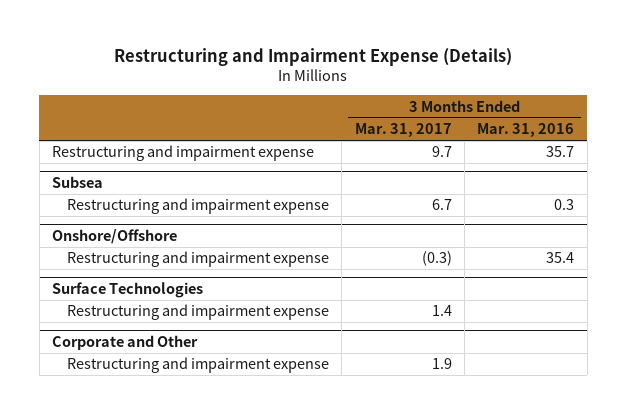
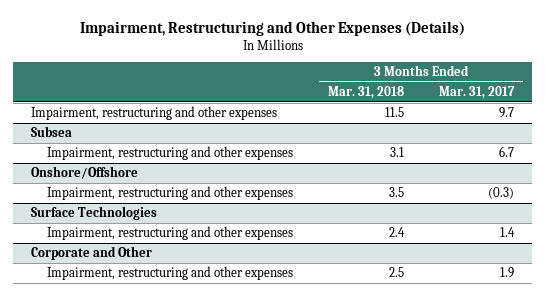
[114,47,513,66] Restructuring and Impairment Expense (Details) -> [79,20,465,36] Impairment, Restructuring and Other Expenses (Details)
[477,123,575,138] Mar. 31, 2016 -> none
none -> [328,85,405,99] Mar. 31, 2018
[52,145,315,162] Restructuring and impairment expense -> [30,106,277,121] Impairment, restructuring and other expenses
[66,198,329,215] Restructuring and impairment expense -> [46,146,293,161] Impairment, restructuring and other expenses
[66,251,329,268] Restructuring and impairment expense -> [46,186,293,201] Impairment, restructuring and other expenses
[66,304,329,321] Restructuring and impairment expense -> [46,226,293,241] Impairment, restructuring and other expenses
[66,357,329,374] Restructuring and impairment expense -> [46,266,293,281] Impairment, restructuring and other expenses

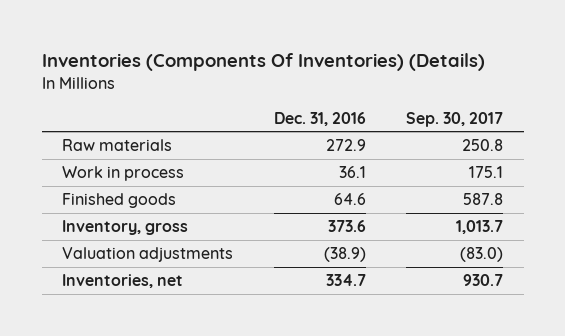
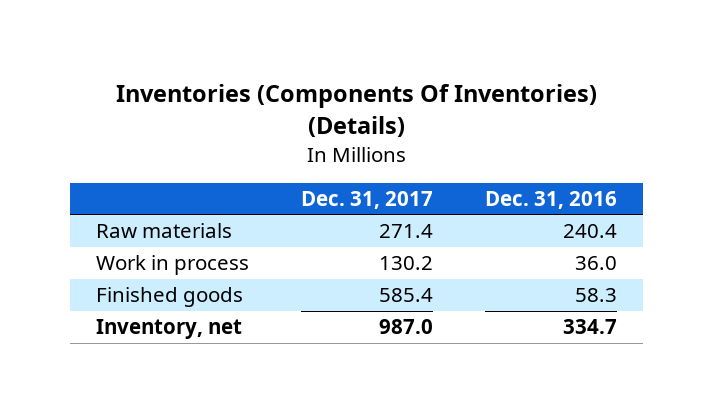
[406,111,504,127] Sep. 30, 2017 -> none
none -> [301,191,434,210] Dec. 31, 2017
[61,220,188,236] Inventory, gross -> none
[61,247,233,263] Valuation adjustments -> none
[325,139,366,152] 272.9 -> [562,224,617,239] 240.4
[338,166,366,179] 36.1 -> [574,256,617,271] 36.0
[333,193,366,206] 64.6 -> [574,288,617,303] 58.3
[61,274,183,289] Inventories, net -> [96,319,243,340] Inventory, net

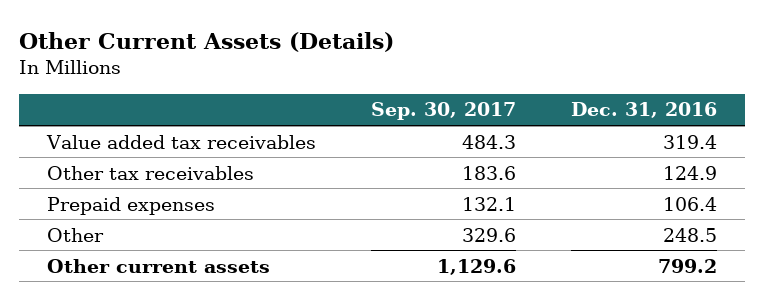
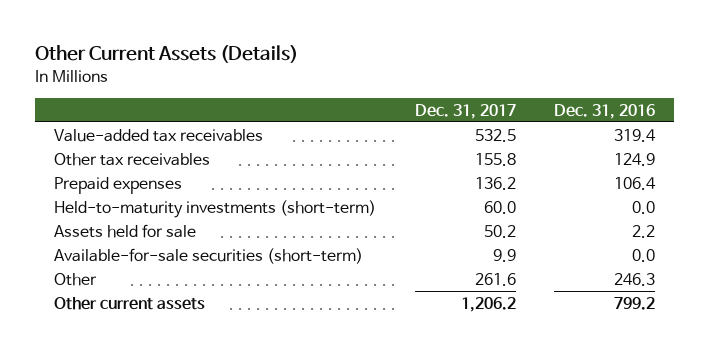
[370,102,516,121] Sep. 30, 2017 -> none
none -> [414,103,516,119] Dec. 31, 2017
[45,134,316,149] Value added tax receivables -> [54,128,264,142] Value-added tax receivables
none -> [54,199,377,218] Held-to-maturity investments (short-term)
none -> [54,223,197,238] Assets held for sale
none -> [54,247,364,264] Available-for-sale securities (short-term)
[663,227,718,242] 248.5 -> [613,272,655,286] 246.3

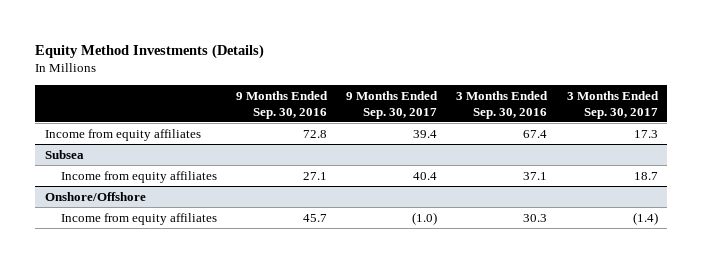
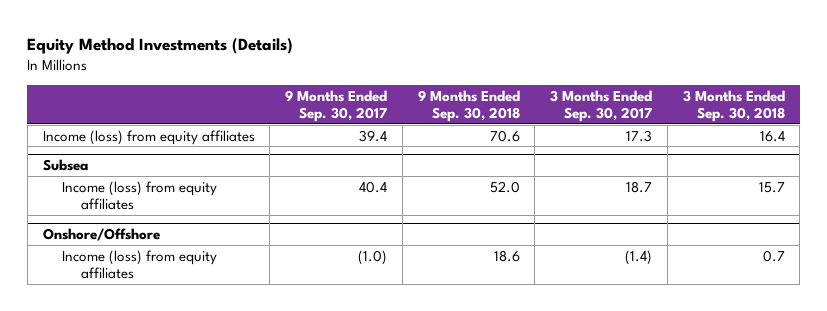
[236,90,329,119] 9 Months Ended Sep. 30, 2016 -> none
[456,90,549,119] 3 Months Ended Sep. 30, 2016 -> none
none -> [417,89,520,123] 9 Months Ended Sep. 30, 2018
none -> [682,89,785,123] 3 Months Ended Sep. 30, 2018
[44,128,201,141] Income from equity affiliates -> [42,129,255,145] Income (loss) from equity affiliates
[60,170,217,183] Income from equity affiliates -> [61,180,217,210] Income (loss) from equity affiliates
[60,212,217,225] Income from equity affiliates -> [61,249,217,279] Income (loss) from equity affiliates

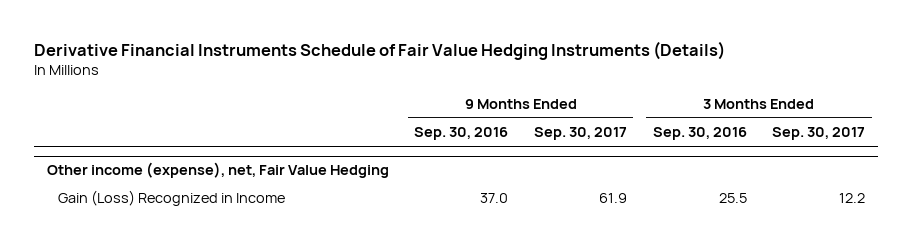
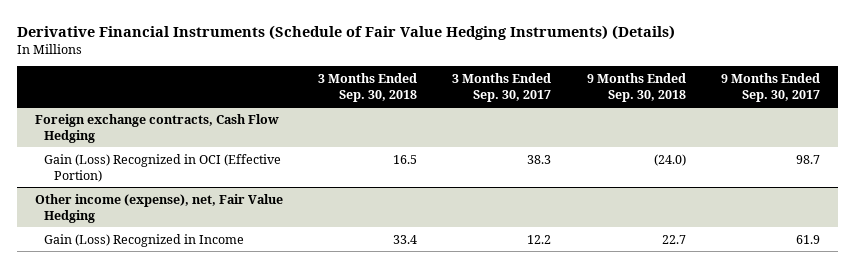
[33,40,725,60] Derivative Financial Instruments Schedule of Fair Value Hedging Instruments (Details) -> [17,24,676,40] Derivative Financial Instruments (Schedule of Fair Value Hedging Instruments) (Details)
[414,127,509,141] Sep. 30, 2016 -> none
[652,127,747,141] Sep. 30, 2016 -> none
none -> [318,72,418,102] 3 Months Ended Sep. 30, 2018
none -> [586,72,686,102] 9 Months Ended Sep. 30, 2018
none -> [34,113,279,143] Foreign exchange contracts, Cash Flow Hedging
none -> [44,153,282,182] Gain (Loss) Recognized in OCI (Effective Portion)

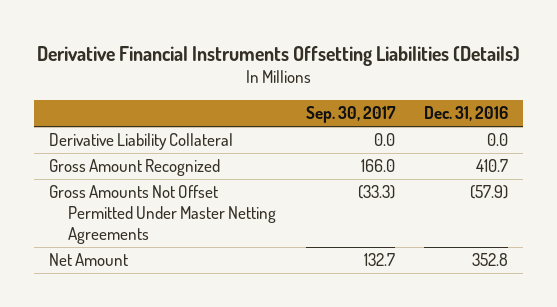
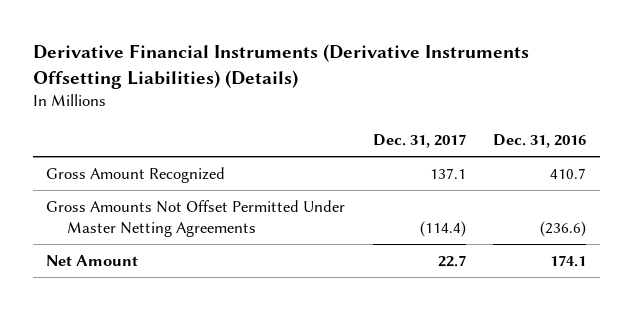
[36,45,520,66] Derivative Financial Instruments Offsetting Liabilities (Details) -> [32,44,529,90] Derivative Financial Instruments (Derivative Instruments Offsetting Liabilities) (Details)
[305,106,396,124] Sep. 30, 2017 -> none
none -> [372,133,466,148] Dec. 31, 2017
[49,133,234,151] Derivative Liability Collateral -> none
[470,185,509,200] (57.9) -> [540,220,587,237] (236.6)
[472,253,509,267] 352.8 -> [550,254,587,267] 174.1

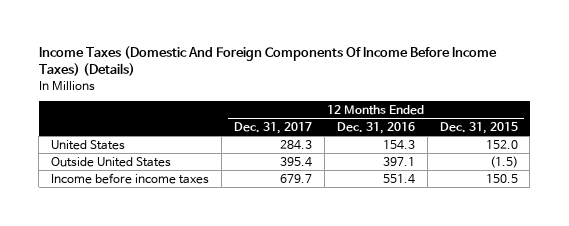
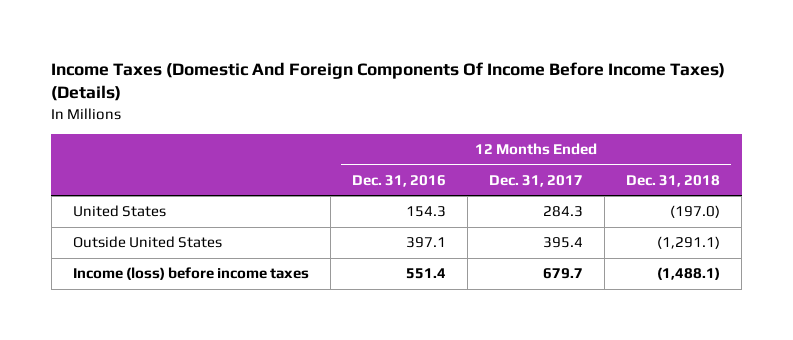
[439,122,518,135] Dec. 31, 2015 -> none
none -> [626,174,721,187] Dec. 31, 2018
[51,172,210,184] Income before income taxes -> [72,267,309,281] Income (loss) before income taxes

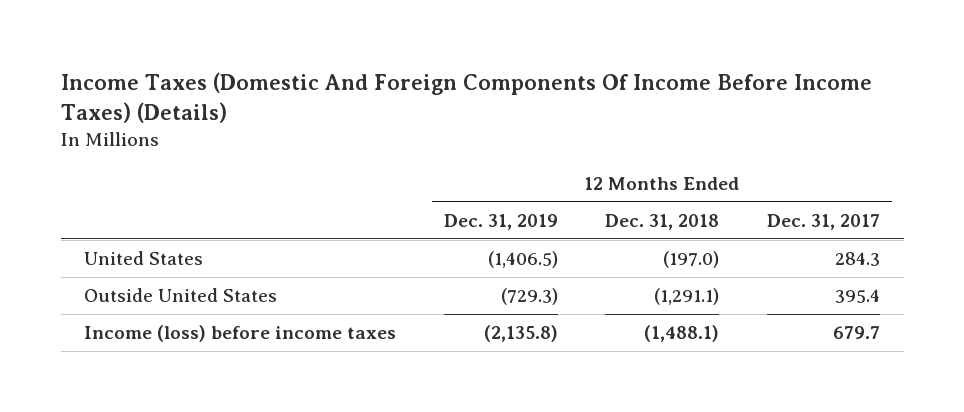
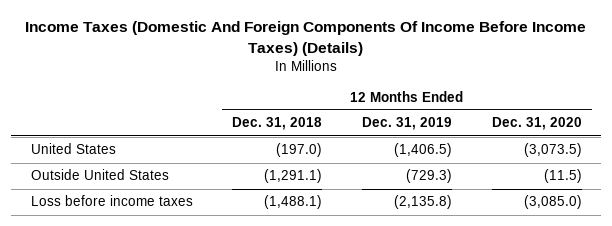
[766,213,880,230] Dec. 31, 2017 -> none
none -> [491,117,582,131] Dec. 31, 2020
[84,324,397,342] Income (loss) before income taxes -> [30,195,193,207] Loss before income taxes

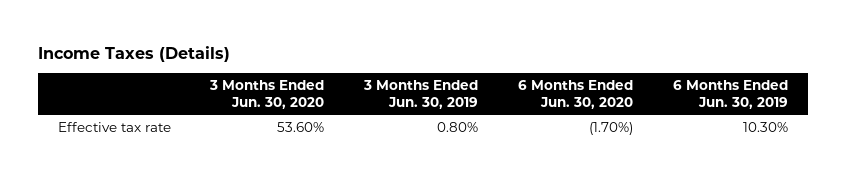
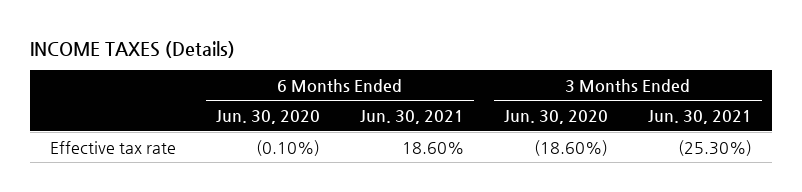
[37,45,230,62] Income Taxes (Details) -> [30,40,236,58] INCOME TAXES (Details)
[363,79,479,109] 3 Months Ended Jun. 30, 2019 -> none
[672,79,788,109] 6 Months Ended Jun. 30, 2019 -> none
none -> [360,110,465,125] Jun. 30, 2021
none -> [647,110,752,125] Jun. 30, 2021
[277,121,325,132] 53.60% -> [533,139,608,156] (18.60%)
[589,121,634,135] (1.70%) -> [256,139,321,156] (0.10%)

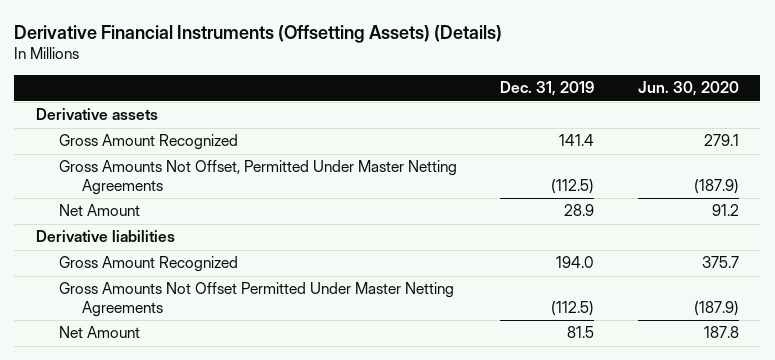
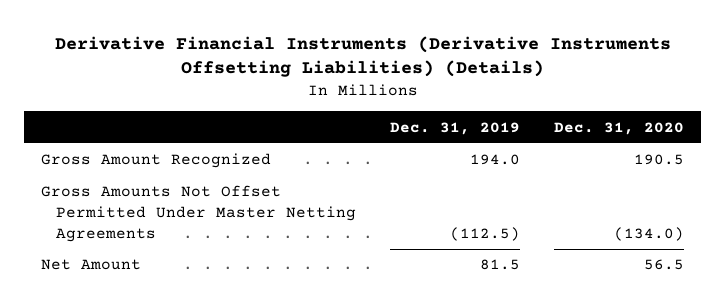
[14,24,503,43] Derivative Financial Instruments (Offsetting Assets) (Details) -> [54,35,671,78] Derivative Financial Instruments (Derivative Instruments Offsetting Liabilities) (Details)
[637,81,739,97] Jun. 30, 2020 -> none
none -> [554,121,685,135] Dec. 31, 2020
[36,108,159,121] Derivative assets -> none
[58,134,238,151] Gross Amount Recognized -> none
[58,160,457,195] Gross Amounts Not Offset, Permitted Under Master Netting Agreements -> none
[58,204,140,217] Net Amount -> none
[36,230,176,243] Derivative liabilities -> none

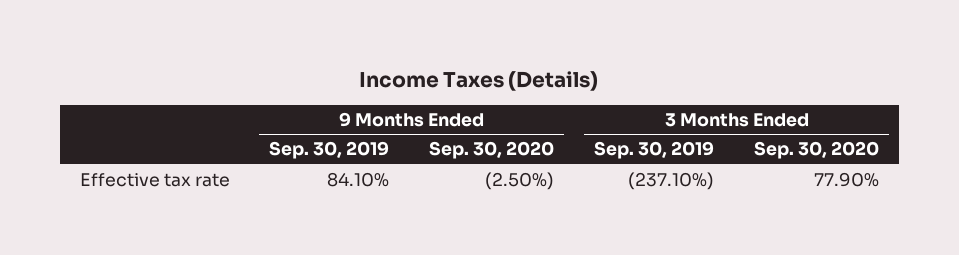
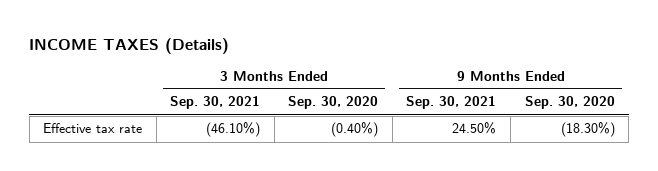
[359,70,599,91] Income Taxes (Details) -> [29,37,230,54] INCOME TAXES (Details)
[269,141,390,160] Sep. 30, 2019 -> none
[594,141,715,160] Sep. 30, 2019 -> none
none -> [170,96,261,110] Sep. 30, 2021
none -> [406,96,497,110] Sep. 30, 2021
[485,172,555,191] (2.50%) -> [560,122,615,138] (18.30%)
[814,172,880,188] 77.90% -> [331,122,379,138] (0.40%)

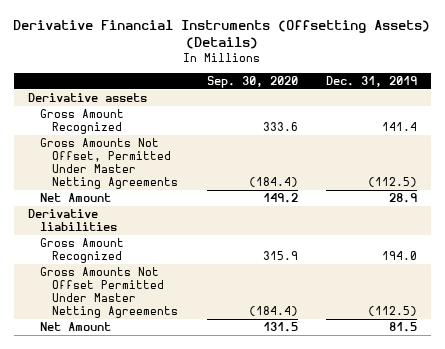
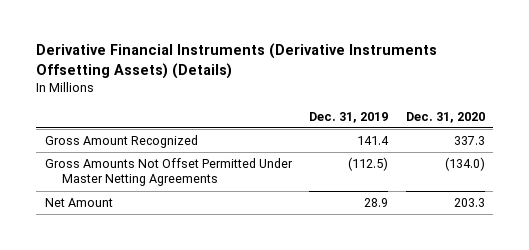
[13,20,431,50] Derivative Financial Instruments (Offsetting Assets) (Details) -> [35,43,437,79] Derivative Financial Instruments (Derivative Instruments Offsetting Assets) (Details)
[206,75,298,88] Sep. 30, 2020 -> none
none -> [405,111,485,123] Dec. 31, 2020
[27,93,147,103] Derivative assets -> none
[39,138,179,190] Gross Amounts Not Offset, Permitted Under Master Netting Agreements -> none
[27,209,117,232] Derivative liabilities -> none
[39,238,124,264] Gross Amount Recognized -> none
[39,322,111,332] Net Amount -> none
[39,193,111,203] Net Amount -> [44,198,113,208] Net Amount

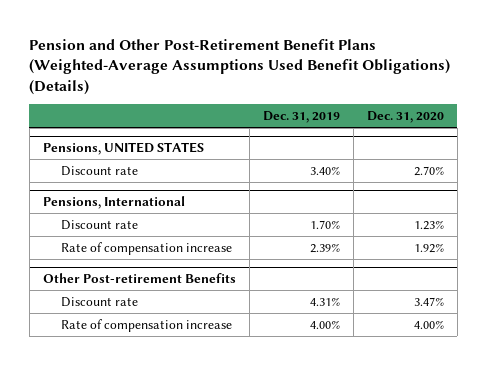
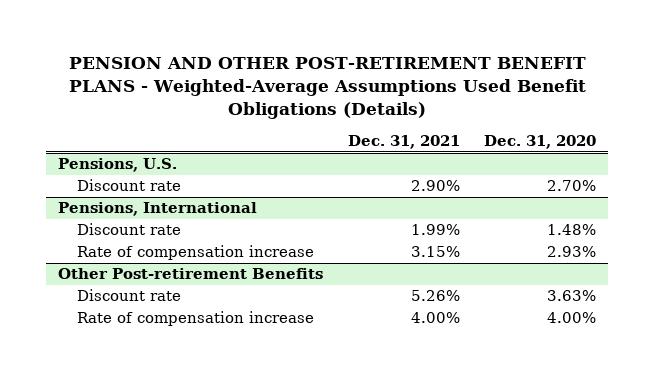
[29,38,451,96] Pension and Other Post-Retirement Benefit Plans (Weighted-Average Assumptions Used Benefit Obligations) (Details) -> [69,57,587,120] PENSION AND OTHER POST-RETIREMENT BENEFIT PLANS - Weighted-Average Assumptions Used Benefit Obligations (Details)
[262,111,340,124] Dec. 31, 2019 -> none
none -> [347,135,460,150] Dec. 31, 2021
[42,141,204,155] Pensions, UNITED STATES -> none
none -> [58,158,178,173] Pensions, U.S.
[413,219,444,230] 1.23% -> [546,224,596,236] 1.48%
[413,242,444,253] 1.92% -> [546,246,596,258] 2.93%
[413,296,444,306] 3.47% -> [546,290,596,302] 3.63%

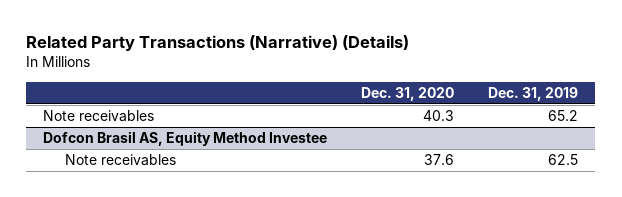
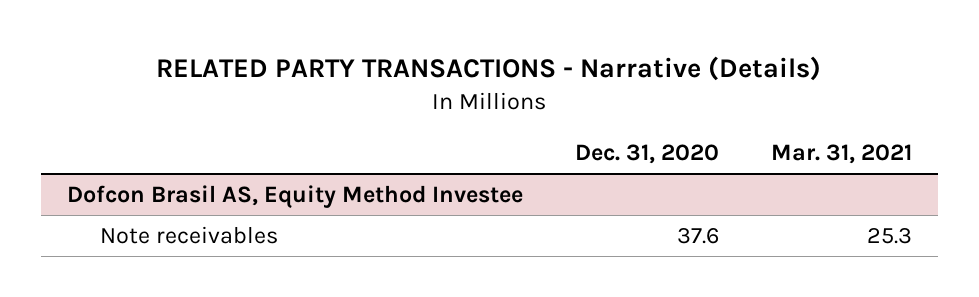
[26,35,410,52] Related Party Transactions (Narrative) (Details) -> [156,55,822,81] RELATED PARTY TRANSACTIONS - Narrative (Details)
[488,86,579,101] Dec. 31, 2019 -> none
none -> [771,144,913,165] Mar. 31, 2021
[43,110,155,123] Note receivables -> none

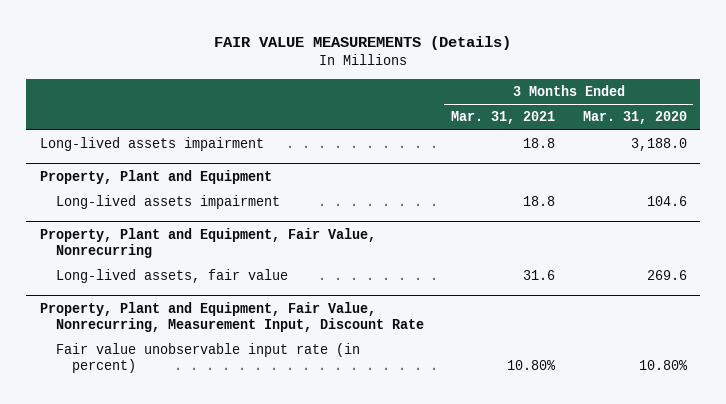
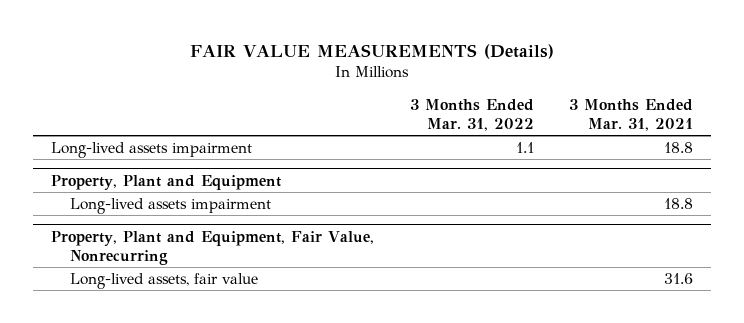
[582,111,687,125] Mar. 31, 2020 -> none
none -> [409,98,534,131] 3 Months Ended Mar. 31, 2022
[39,302,424,332] Property, Plant and Equipment, Fair Value, Nonrecurring, Measurement Input, Discount Rate -> none
[55,343,360,374] Fair value unobservable input rate (in percent) -> none

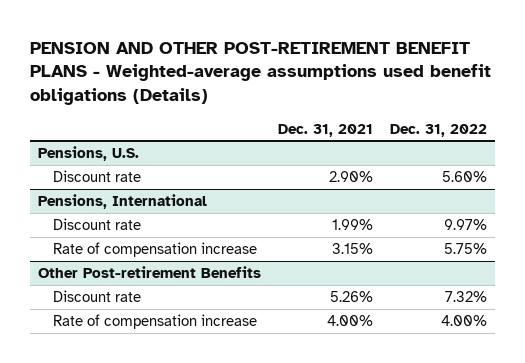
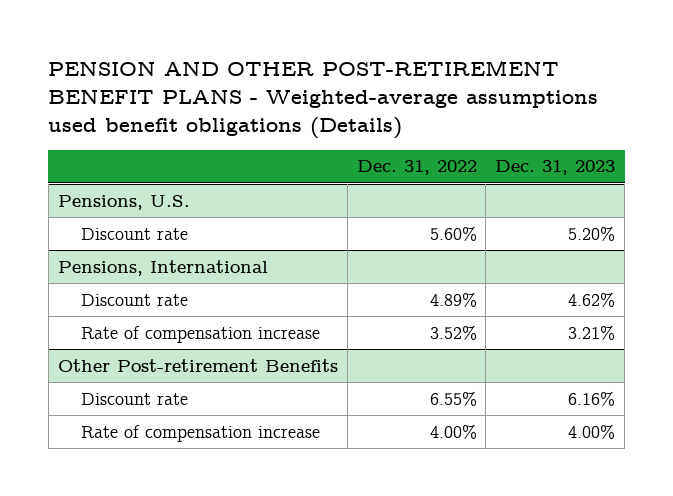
[278,123,374,137] Dec. 31, 2021 -> none
none -> [495,160,616,176] Dec. 31, 2023
[444,219,488,231] 9.97% -> [429,291,477,307] 4.89%
[444,243,488,255] 5.75% -> [429,324,477,340] 3.52%
[445,291,488,303] 7.32% -> [429,390,477,406] 6.55%

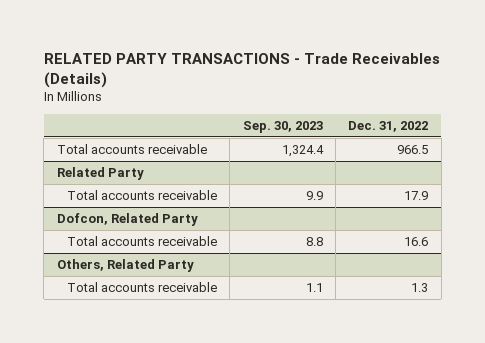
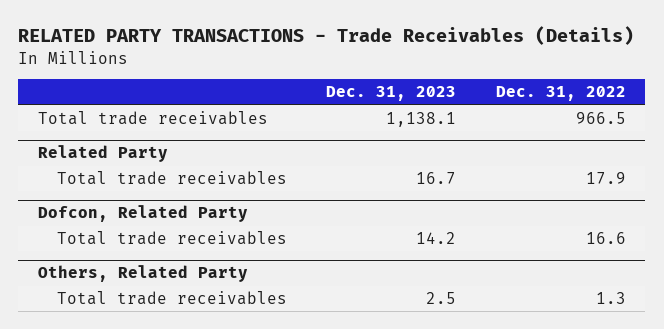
[242,121,323,134] Sep. 30, 2023 -> none
none -> [326,86,457,102] Dec. 31, 2023
[56,143,207,154] Total accounts receivable -> [37,111,268,126] Total trade receivables
[67,189,218,200] Total accounts receivable -> [56,171,287,186] Total trade receivables
[67,235,218,246] Total accounts receivable -> [56,231,287,246] Total trade receivables
[67,281,218,292] Total accounts receivable -> [56,291,287,306] Total trade receivables

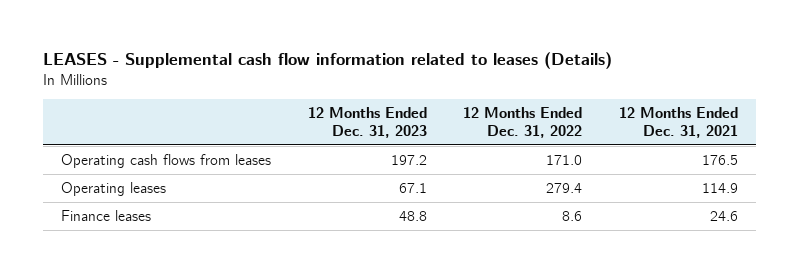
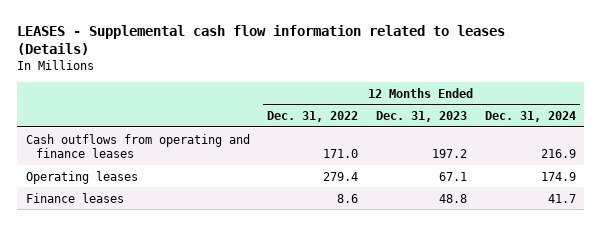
[618,107,738,138] 12 Months Ended Dec. 31, 2021 -> none
none -> [484,111,576,123] Dec. 31, 2024
[61,154,272,169] Operating cash flows from leases -> [25,133,250,159] Cash outflows from operating and finance leases

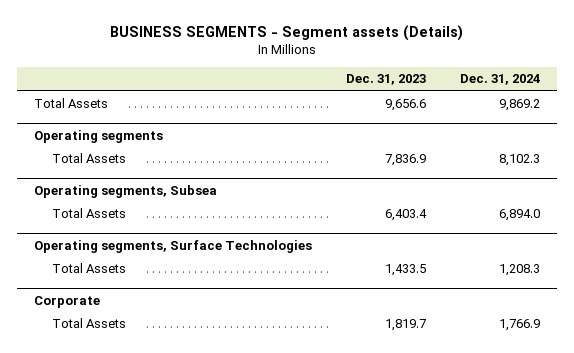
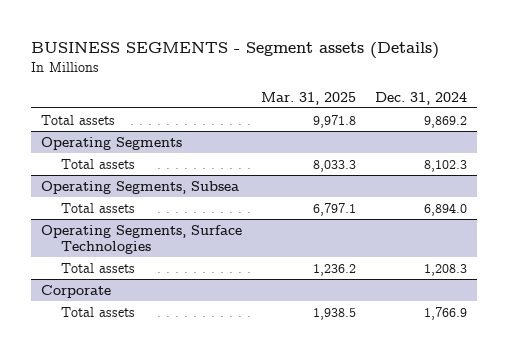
[345,74,426,86] Dec. 31, 2023 -> none
none -> [261,91,357,105] Mar. 31, 2025
[34,98,109,109] Total Assets -> [40,114,115,125] Total assets
[34,130,164,144] Operating segments -> [40,136,182,150] Operating Segments
[51,153,126,164] Total Assets -> [60,158,135,169] Total assets
[34,185,218,199] Operating segments, Subsea -> [40,180,239,194] Operating Segments, Subsea
[51,208,126,219] Total Assets -> [60,202,135,213] Total assets
[34,240,313,254] Operating segments, Surface Technologies -> [40,224,242,255] Operating Segments, Surface Technologies
[51,263,126,274] Total Assets -> [60,262,135,273] Total assets
[51,318,126,329] Total Assets -> [60,306,135,317] Total assets

